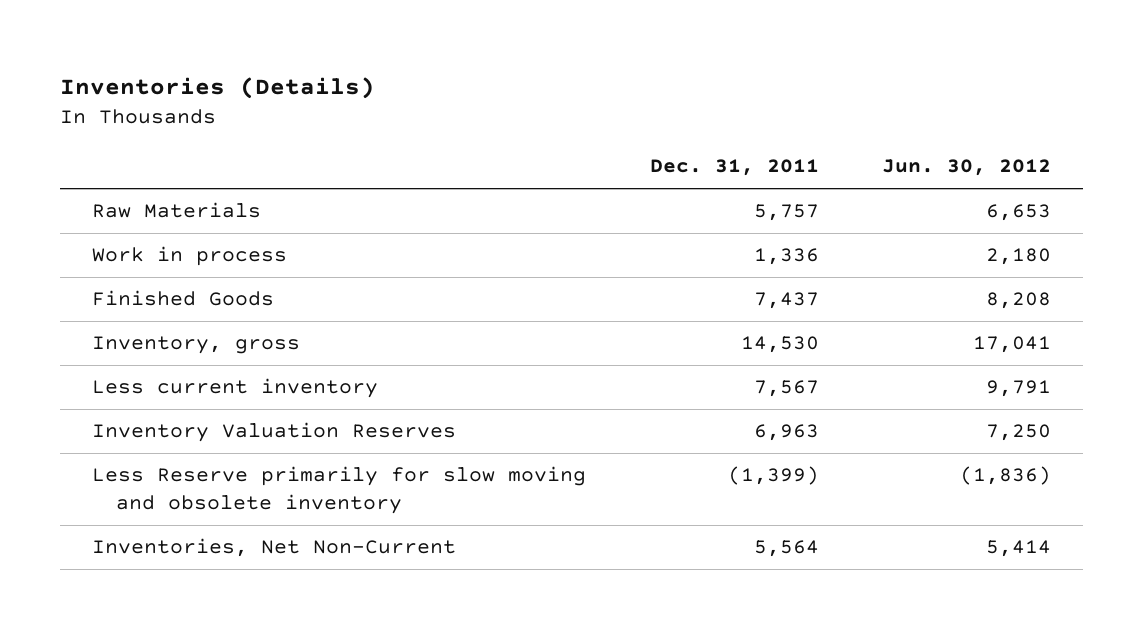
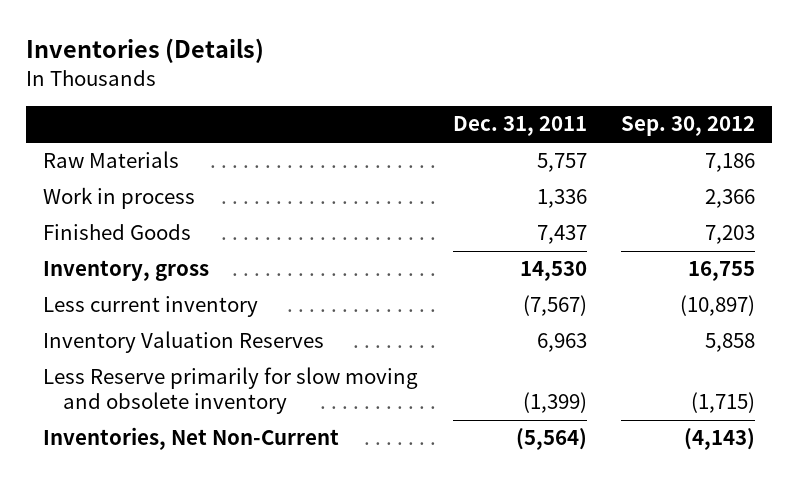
[881,159,1051,177] Jun. 30, 2012 -> none
none -> [620,116,755,137] Sep. 30, 2012
[753,380,819,398] 7,567 -> [522,295,587,317] (7,567)
[753,540,819,558] 5,564 -> [515,428,587,451] (5,564)

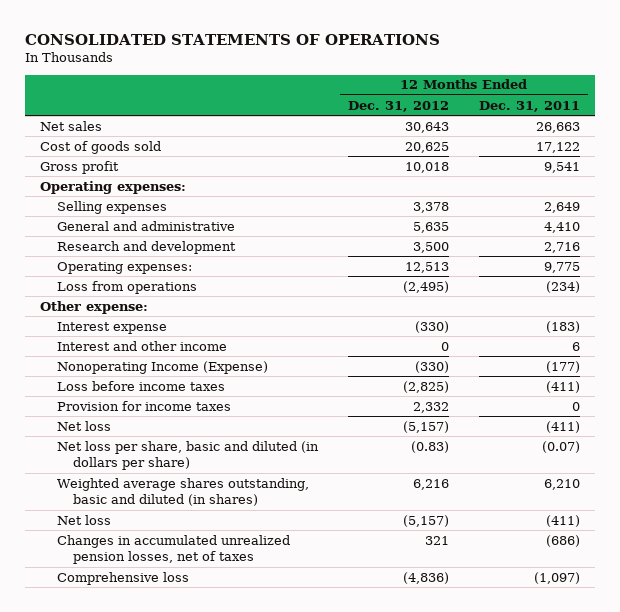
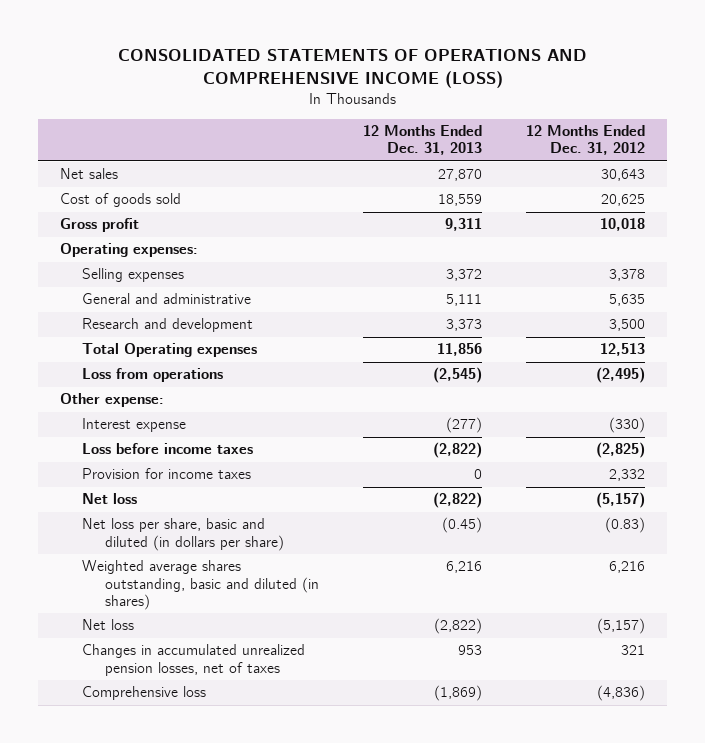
[25,33,441,45] CONSOLIDATED STATEMENTS OF OPERATIONS -> [117,48,587,88] CONSOLIDATED STATEMENTS OF OPERATIONS AND COMPREHENSIVE INCOME (LOSS)
[479,100,581,112] Dec. 31, 2011 -> none
none -> [362,125,482,156] 12 Months Ended Dec. 31, 2013
[56,261,192,274] Operating expenses: -> [82,343,258,358] Total Operating expenses
[56,340,227,351] Interest and other income -> none
[56,360,268,374] Nonoperating Income (Expense) -> none

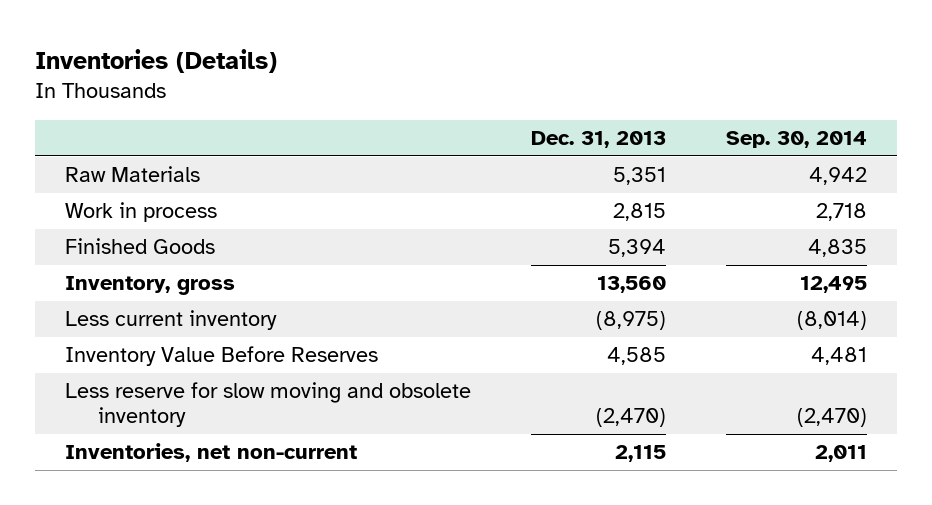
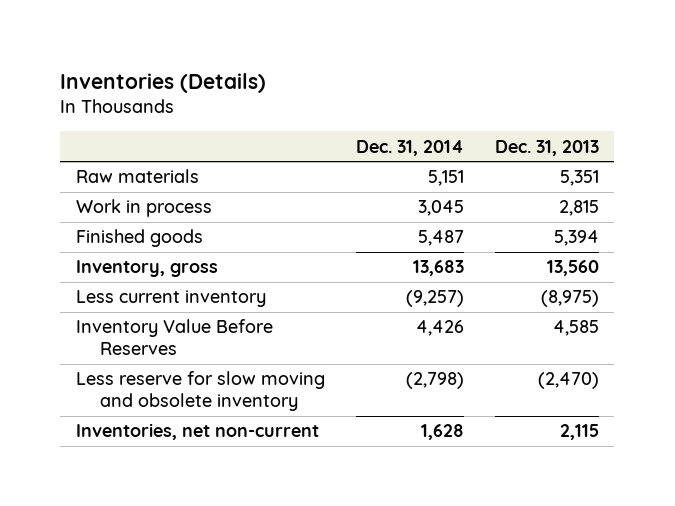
[726,130,868,148] Sep. 30, 2014 -> none
none -> [355,139,464,156] Dec. 31, 2014
[65,166,201,183] Raw Materials -> [75,169,199,184] Raw materials
[65,238,216,255] Finished Goods -> [75,229,203,248] Finished goods

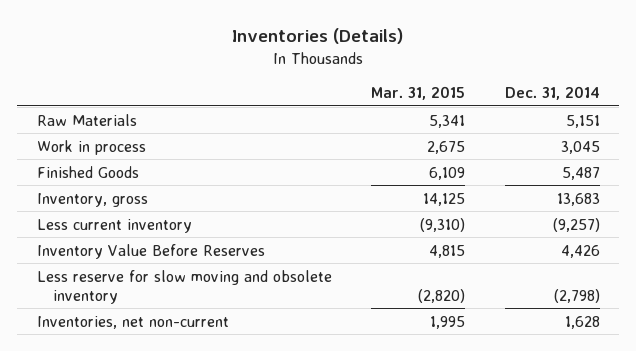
[494,139,599,156] Dec. 31, 2013 -> none
none -> [371,86,466,101] Mar. 31, 2015
[75,169,199,184] Raw materials -> [36,113,137,126] Raw Materials
[75,229,203,248] Finished goods -> [36,165,139,178] Finished Goods

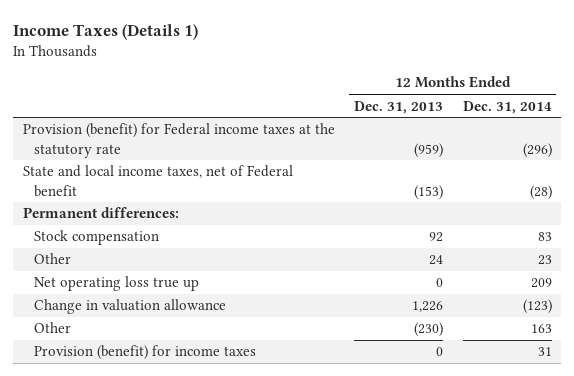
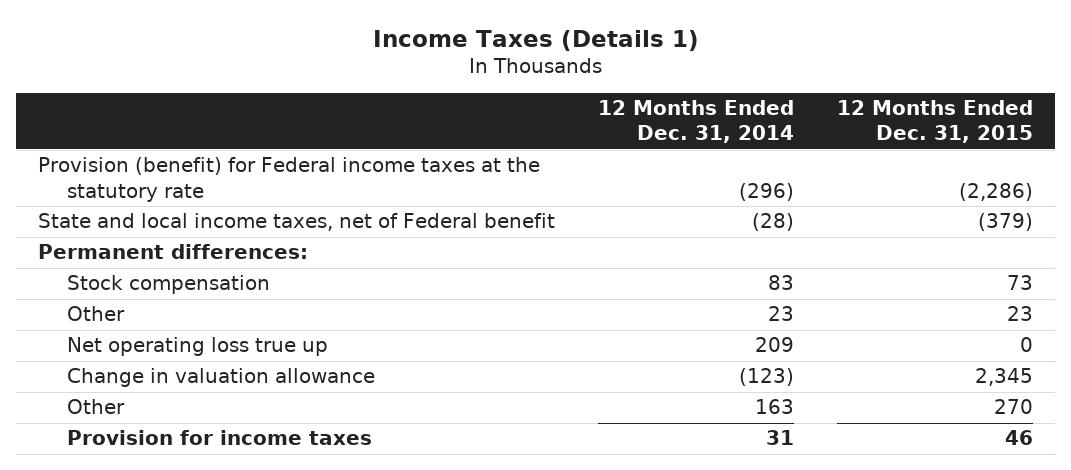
[354,100,444,114] Dec. 31, 2013 -> none
none -> [837,100,1034,144] 12 Months Ended Dec. 31, 2015
[34,345,257,361] Provision (benefit) for income taxes -> [66,430,372,446] Provision for income taxes

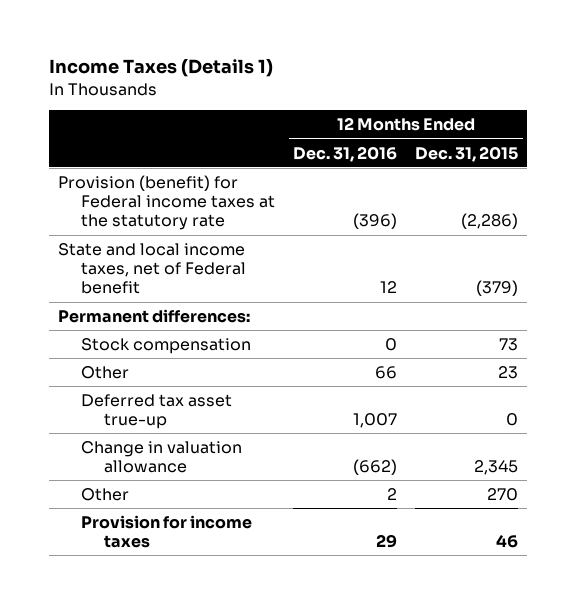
[598,100,795,144] 12 Months Ended Dec. 31, 2014 -> none
none -> [293,145,398,162] Dec. 31, 2016
[66,337,328,357] Net operating loss true up -> none
none -> [80,393,232,430] Deferred tax asset true-up

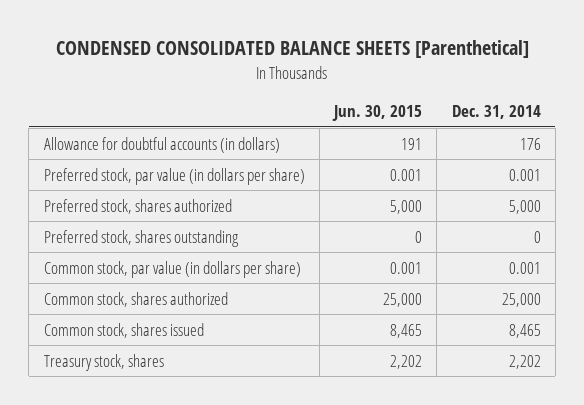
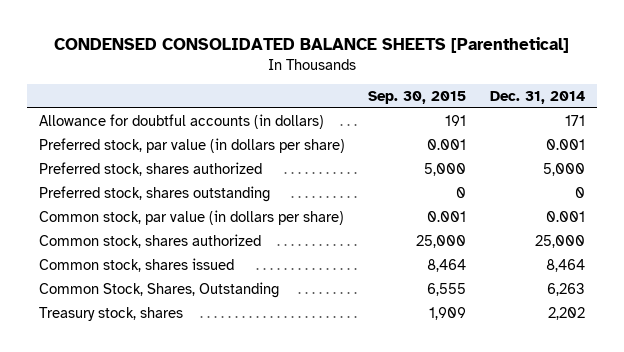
[332,105,423,122] Jun. 30, 2015 -> none
none -> [368,91,467,105] Sep. 30, 2015
[519,137,541,150] 176 -> [564,114,585,126] 171
[508,323,541,338] 8,465 -> [545,258,585,272] 8,464
none -> [39,281,280,298] Common Stock, Shares, Outstanding

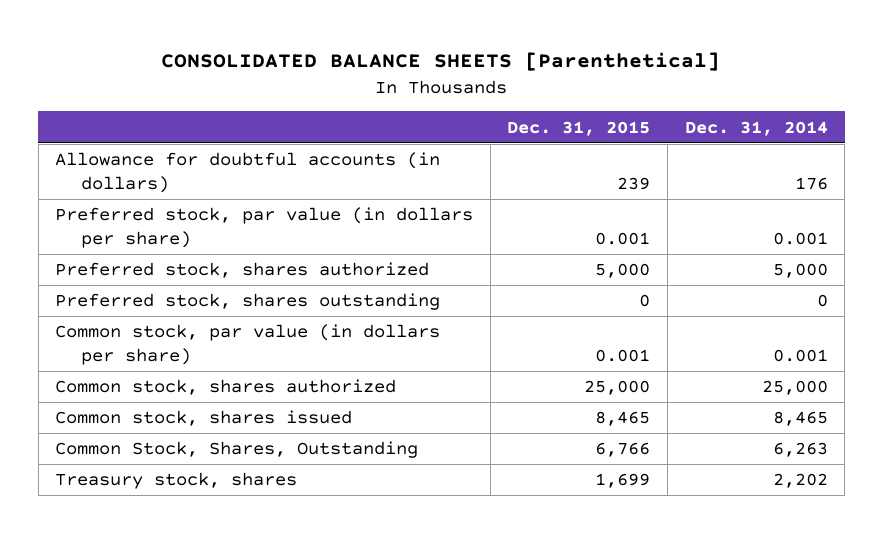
[53,36,569,53] CONDENSED CONSOLIDATED BALANCE SHEETS [Parenthetical] -> [161,52,721,72] CONSOLIDATED BALANCE SHEETS [Parenthetical]
[368,91,467,105] Sep. 30, 2015 -> none
none -> [507,120,651,136] Dec. 31, 2015
[564,114,585,126] 171 -> [794,177,828,191] 176
[545,258,585,272] 8,464 -> [772,411,828,427] 8,465

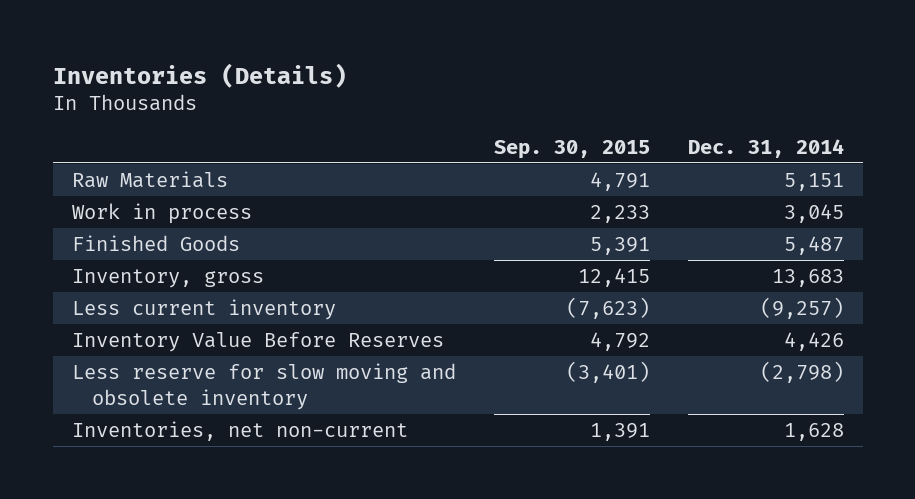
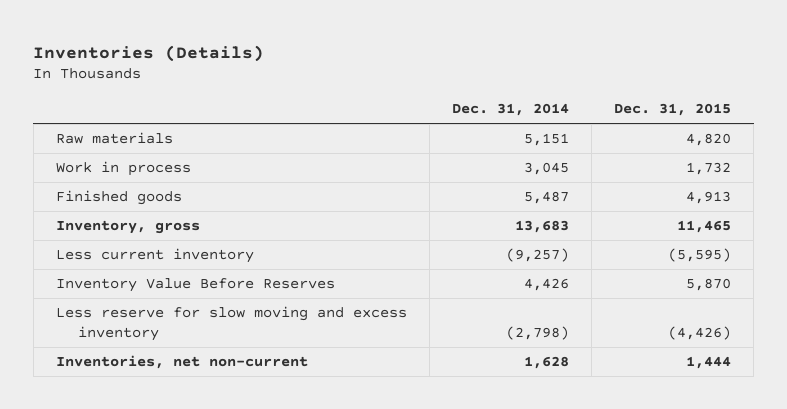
[493,139,650,159] Sep. 30, 2015 -> none
none -> [614,103,732,117] Dec. 31, 2015
[71,171,228,189] Raw Materials -> [56,132,174,145] Raw materials
[71,235,240,252] Finished Goods -> [56,190,183,206] Finished goods
[71,363,456,410] Less reserve for slow moving and obsolete inventory -> [56,306,408,342] Less reserve for slow moving and excess inventory

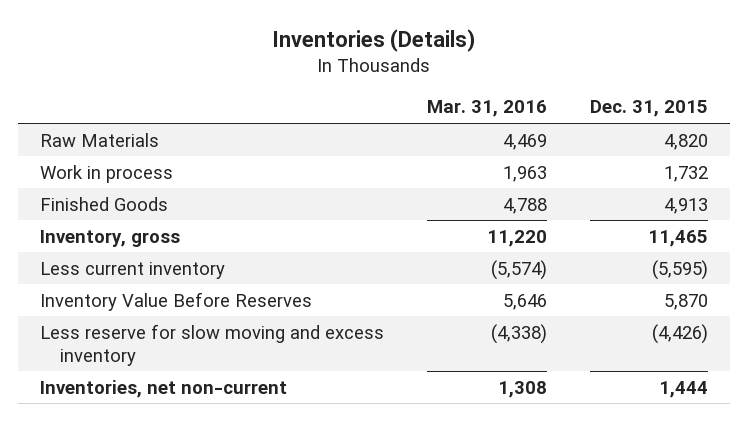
[452,103,570,117] Dec. 31, 2014 -> none
none -> [426,100,547,118] Mar. 31, 2016
[56,132,174,145] Raw materials -> [39,132,159,147] Raw Materials
[56,190,183,206] Finished goods -> [39,196,168,211] Finished Goods

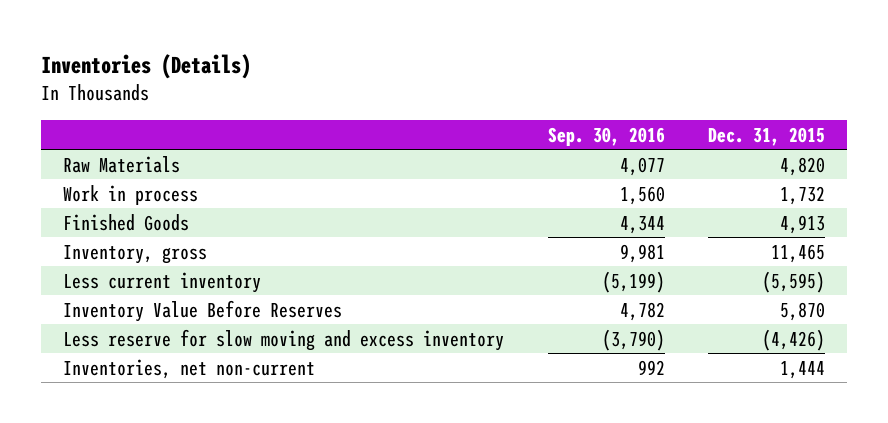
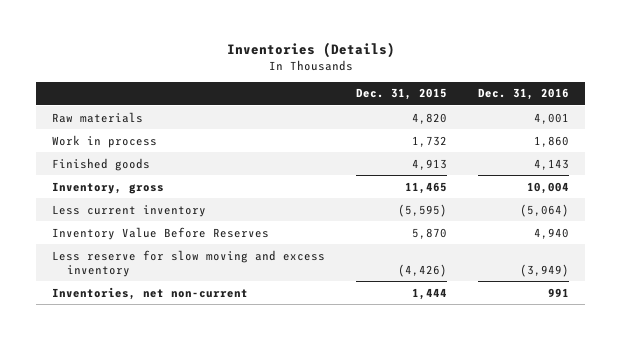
[547,126,665,146] Sep. 30, 2016 -> none
none -> [478,88,570,101] Dec. 31, 2016
[63,155,181,173] Raw Materials -> [51,111,143,123] Raw materials
[63,213,190,231] Finished Goods -> [51,157,150,171] Finished goods

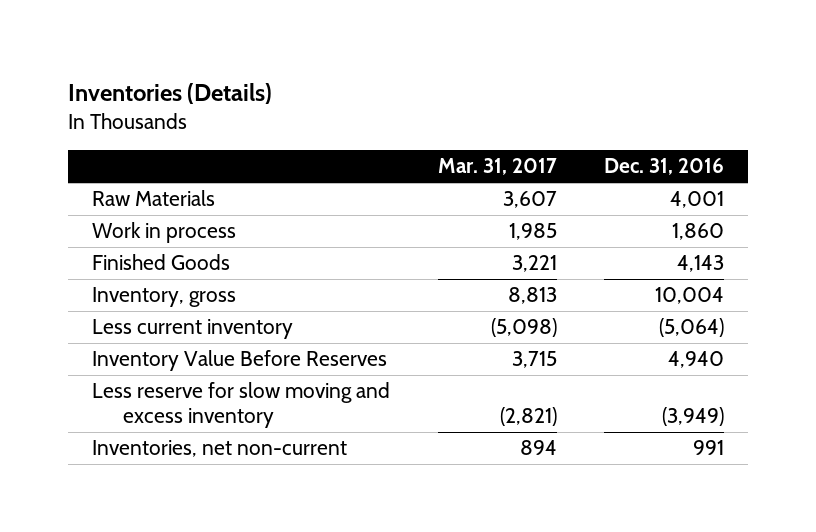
[356,88,448,101] Dec. 31, 2015 -> none
none -> [437,158,557,176] Mar. 31, 2017
[51,111,143,123] Raw materials -> [91,190,215,207] Raw Materials
[51,157,150,171] Finished goods -> [91,254,230,271] Finished Goods

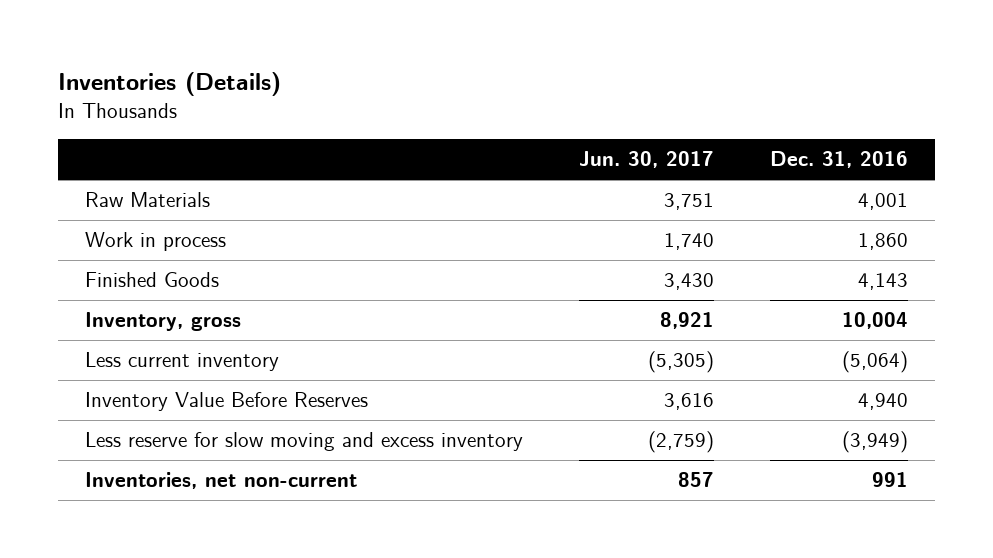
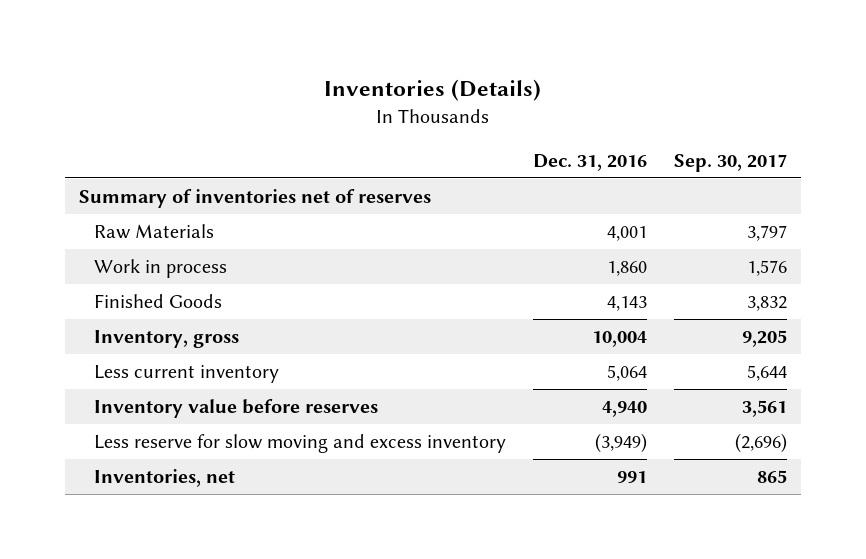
[578,151,714,169] Jun. 30, 2017 -> none
none -> [674,153,788,172] Sep. 30, 2017
none -> [78,188,431,208] Summary of inventories net of reserves
[841,351,908,374] (5,064) -> [606,364,647,381] 5,064
[85,392,369,412] Inventory Value Before Reserves -> [93,398,378,418] Inventory value before reserves
[85,472,358,490] Inventories, net non-current -> [93,468,235,487] Inventories, net

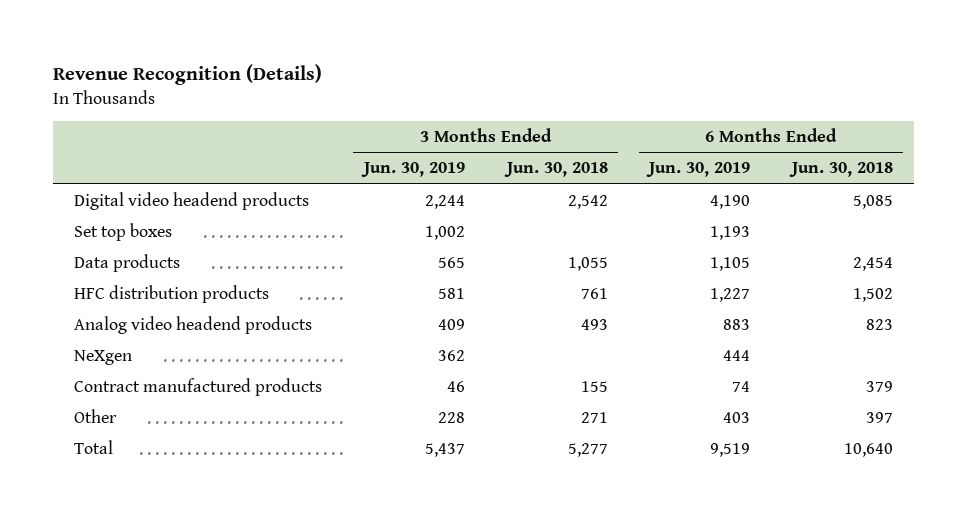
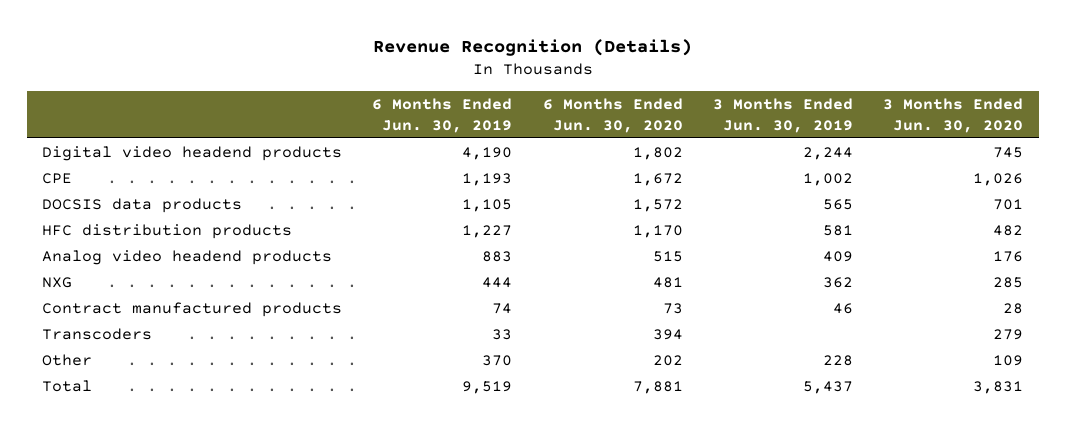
[503,162,608,178] Jun. 30, 2018 -> none
[788,162,893,178] Jun. 30, 2018 -> none
none -> [542,97,683,133] 6 Months Ended Jun. 30, 2020
none -> [883,97,1024,133] 3 Months Ended Jun. 30, 2020
[74,223,173,242] Set top boxes -> [41,172,72,184] CPE
[74,254,181,273] Data products -> [41,197,242,213] DOCSIS data products
[74,350,133,366] NeXgen -> [41,276,72,288] NXG
none -> [41,327,152,340] Transcoders
[723,412,751,424] 403 -> [482,354,513,366] 370

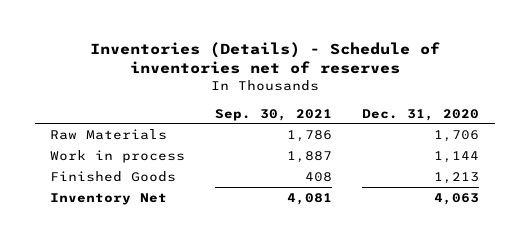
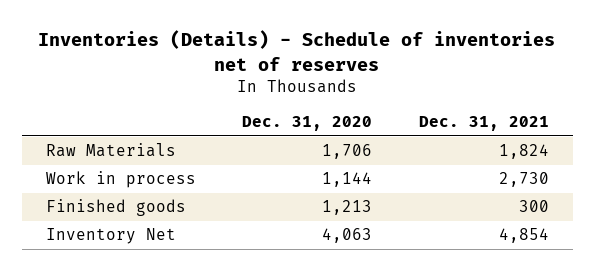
[215,108,333,121] Sep. 30, 2021 -> none
none -> [419,116,550,132] Dec. 31, 2021
[49,170,176,182] Finished Goods -> [45,199,186,217] Finished goods

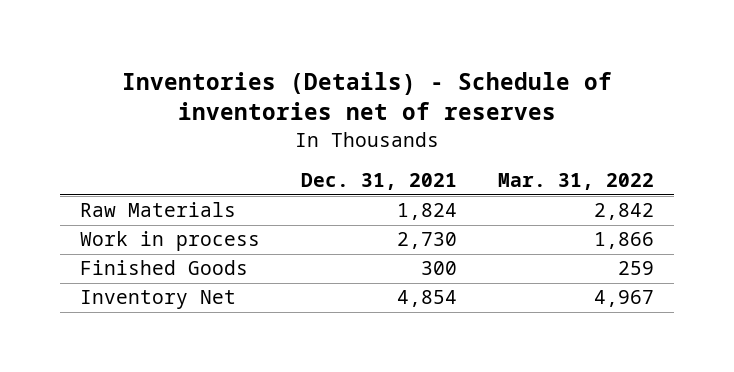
[242,116,373,132] Dec. 31, 2020 -> none
none -> [497,173,654,191] Mar. 31, 2022
[45,199,186,217] Finished goods -> [80,260,249,276] Finished Goods

